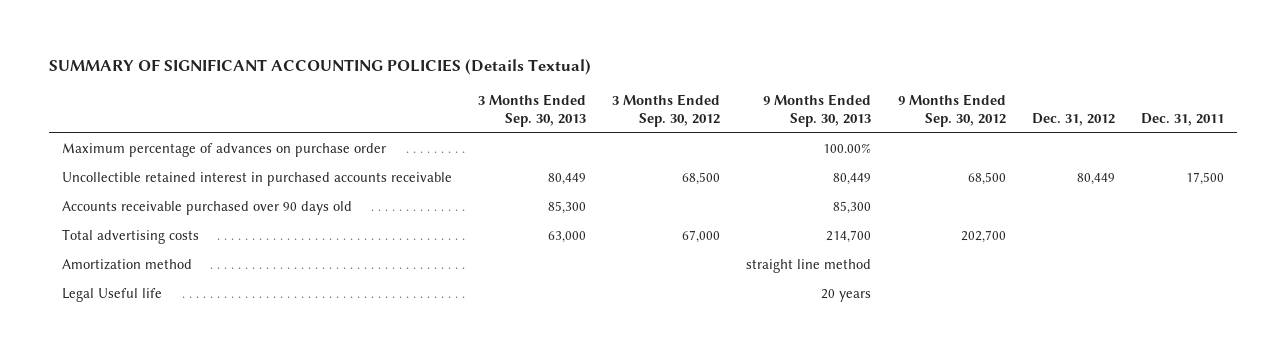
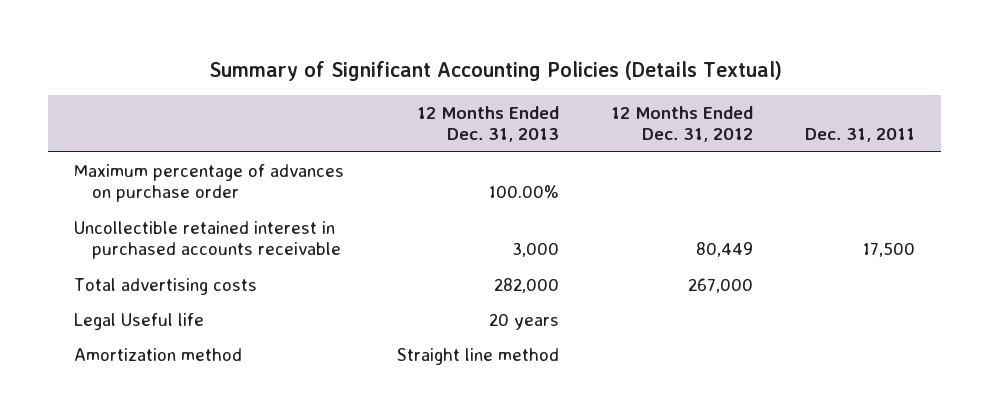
[49,59,592,76] SUMMARY OF SIGNIFICANT ACCOUNTING POLICIES (Details Textual) -> [208,60,782,81] Summary of Significant Accounting Policies (Details Textual)
[478,93,587,127] 3 Months Ended Sep. 30, 2013 -> none
[612,93,721,127] 3 Months Ended Sep. 30, 2012 -> none
[763,93,872,127] 9 Months Ended Sep. 30, 2013 -> none
[897,93,1006,127] 9 Months Ended Sep. 30, 2012 -> none
[1031,112,1115,126] Dec. 31, 2012 -> none
none -> [416,106,559,143] 12 Months Ended Dec. 31, 2013
none -> [610,106,753,143] 12 Months Ended Dec. 31, 2012
[62,201,353,216] Accounts receivable purchased over 90 days old -> none
[62,259,193,271] Amortization method -> [74,347,243,361] Amortization method

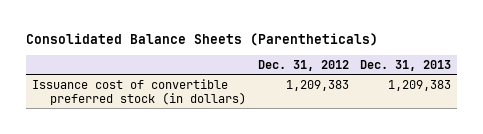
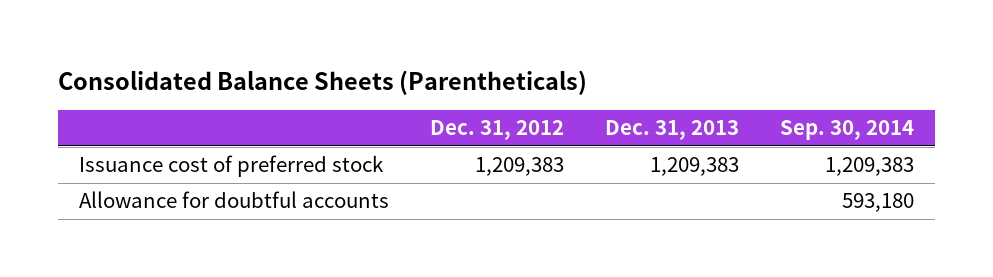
none -> [780,120,915,141] Sep. 30, 2014
[32,78,246,106] Issuance cost of convertible preferred stock (in dollars) -> [78,155,384,178] Issuance cost of preferred stock
none -> [78,191,389,209] Allowance for doubtful accounts

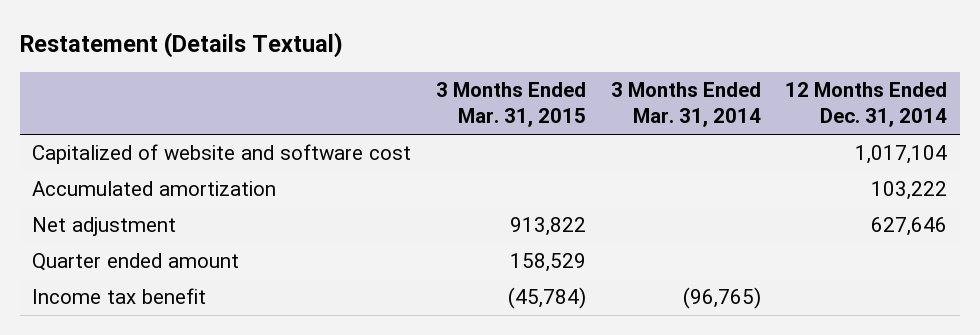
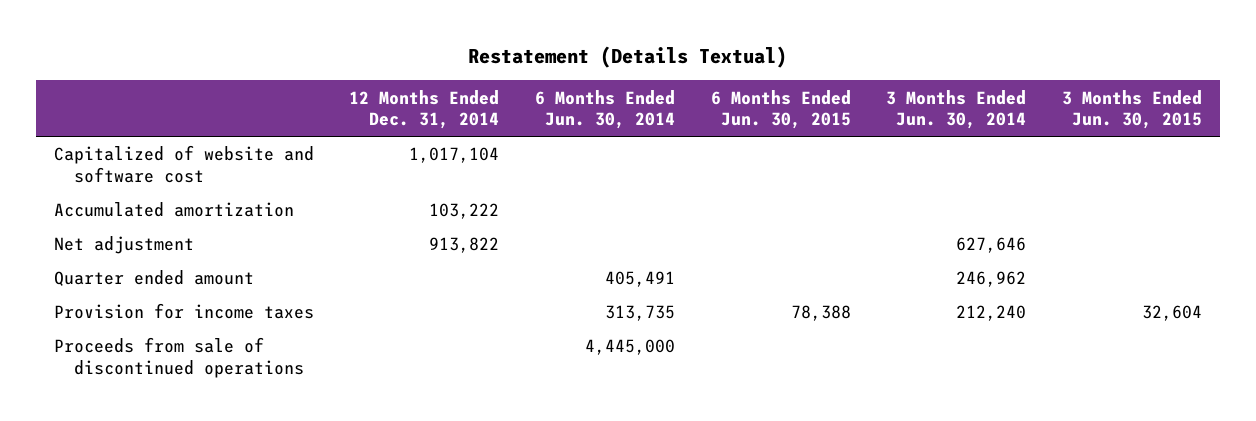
[435,82,586,128] 3 Months Ended Mar. 31, 2015 -> none
[610,82,761,128] 3 Months Ended Mar. 31, 2014 -> none
none -> [535,89,676,130] 6 Months Ended Jun. 30, 2014
none -> [710,89,851,130] 6 Months Ended Jun. 30, 2015
none -> [886,89,1027,130] 3 Months Ended Jun. 30, 2014
none -> [1061,89,1202,130] 3 Months Ended Jun. 30, 2015
[871,217,948,237] 627,646 -> [429,237,500,254] 913,822
[32,288,207,305] Income tax benefit -> [53,303,314,320] Provision for income taxes
none -> [53,337,304,378] Proceeds from sale of discontinued operations

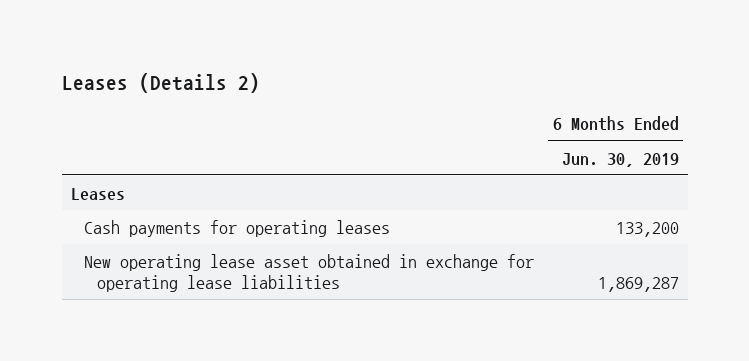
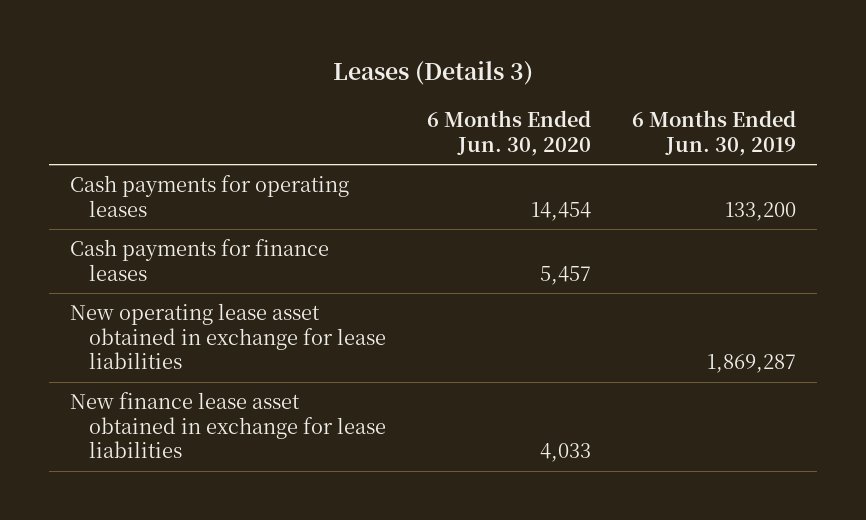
[61,73,260,94] Leases (Details 2) -> [332,61,533,86] Leases (Details 3)
none -> [427,109,592,156] 6 Months Ended Jun. 30, 2020
[70,187,125,200] Leases -> none
none -> [69,239,329,281] Cash payments for finance leases
[83,253,534,292] New operating lease asset obtained in exchange for operating lease liabilities -> [69,303,387,370] New operating lease asset obtained in exchange for lease liabilities
none -> [69,392,387,459] New finance lease asset obtained in exchange for lease liabilities

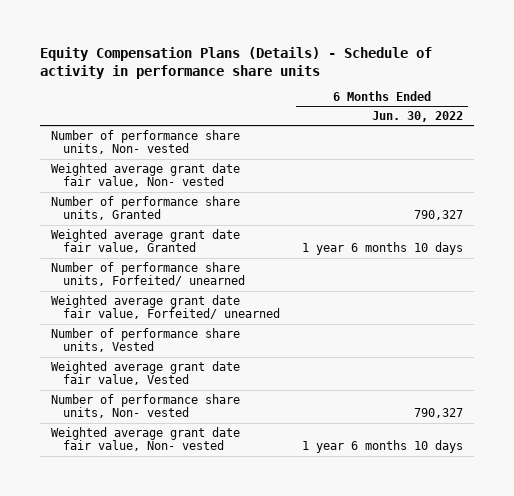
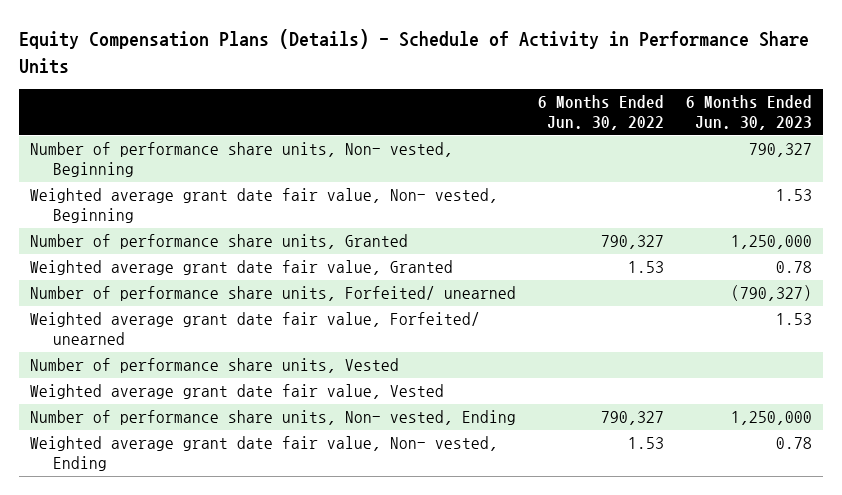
[39,46,432,79] Equity Compensation Plans (Details) - Schedule of activity in performance share units -> [19,29,810,74] Equity Compensation Plans (Details) - Schedule of Activity in Performance Share Units
none -> [685,95,812,131] 6 Months Ended Jun. 30, 2023
[50,129,240,155] Number of performance share units, Non- vested -> [29,142,453,178] Number of performance share units, Non- vested, Beginning
[50,162,240,188] Weighted average grant date fair value, Non- vested -> [29,188,498,224] Weighted average grant date fair value, Non- vested, Beginning
[301,242,463,256] 1 year 6 months 10 days -> [627,261,664,274] 1.53
[50,393,240,419] Number of performance share units, Non- vested -> [29,410,516,426] Number of performance share units, Non- vested, Ending
[50,426,240,452] Weighted average grant date fair value, Non- vested -> [29,436,498,472] Weighted average grant date fair value, Non- vested, Ending
[301,440,463,454] 1 year 6 months 10 days -> [627,437,664,450] 1.53

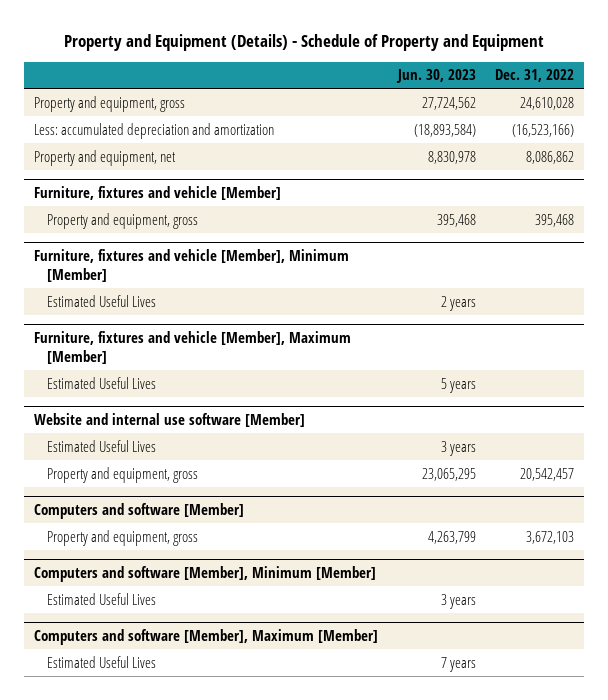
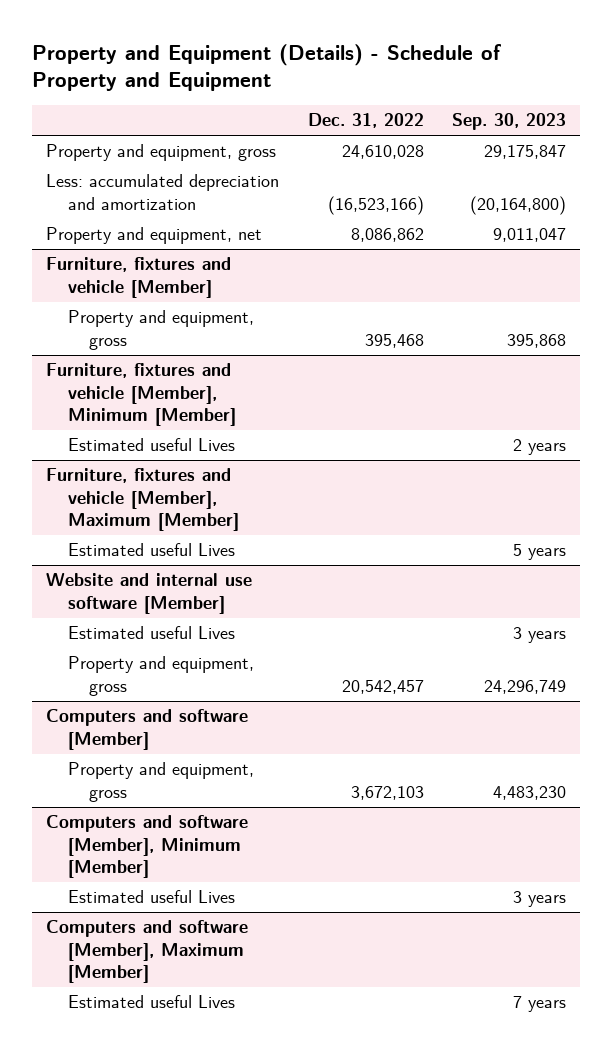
[395,69,476,84] Jun. 30, 2023 -> none
none -> [451,113,566,131] Sep. 30, 2023
[46,294,156,307] Estimated Useful Lives -> [67,438,235,452] Estimated useful Lives
[46,376,156,389] Estimated Useful Lives -> [67,543,235,557] Estimated useful Lives
[46,439,156,452] Estimated Useful Lives -> [67,626,235,640] Estimated useful Lives
[46,592,156,605] Estimated Useful Lives -> [67,890,235,904] Estimated useful Lives
[46,655,156,668] Estimated Useful Lives -> [67,995,235,1009] Estimated useful Lives

